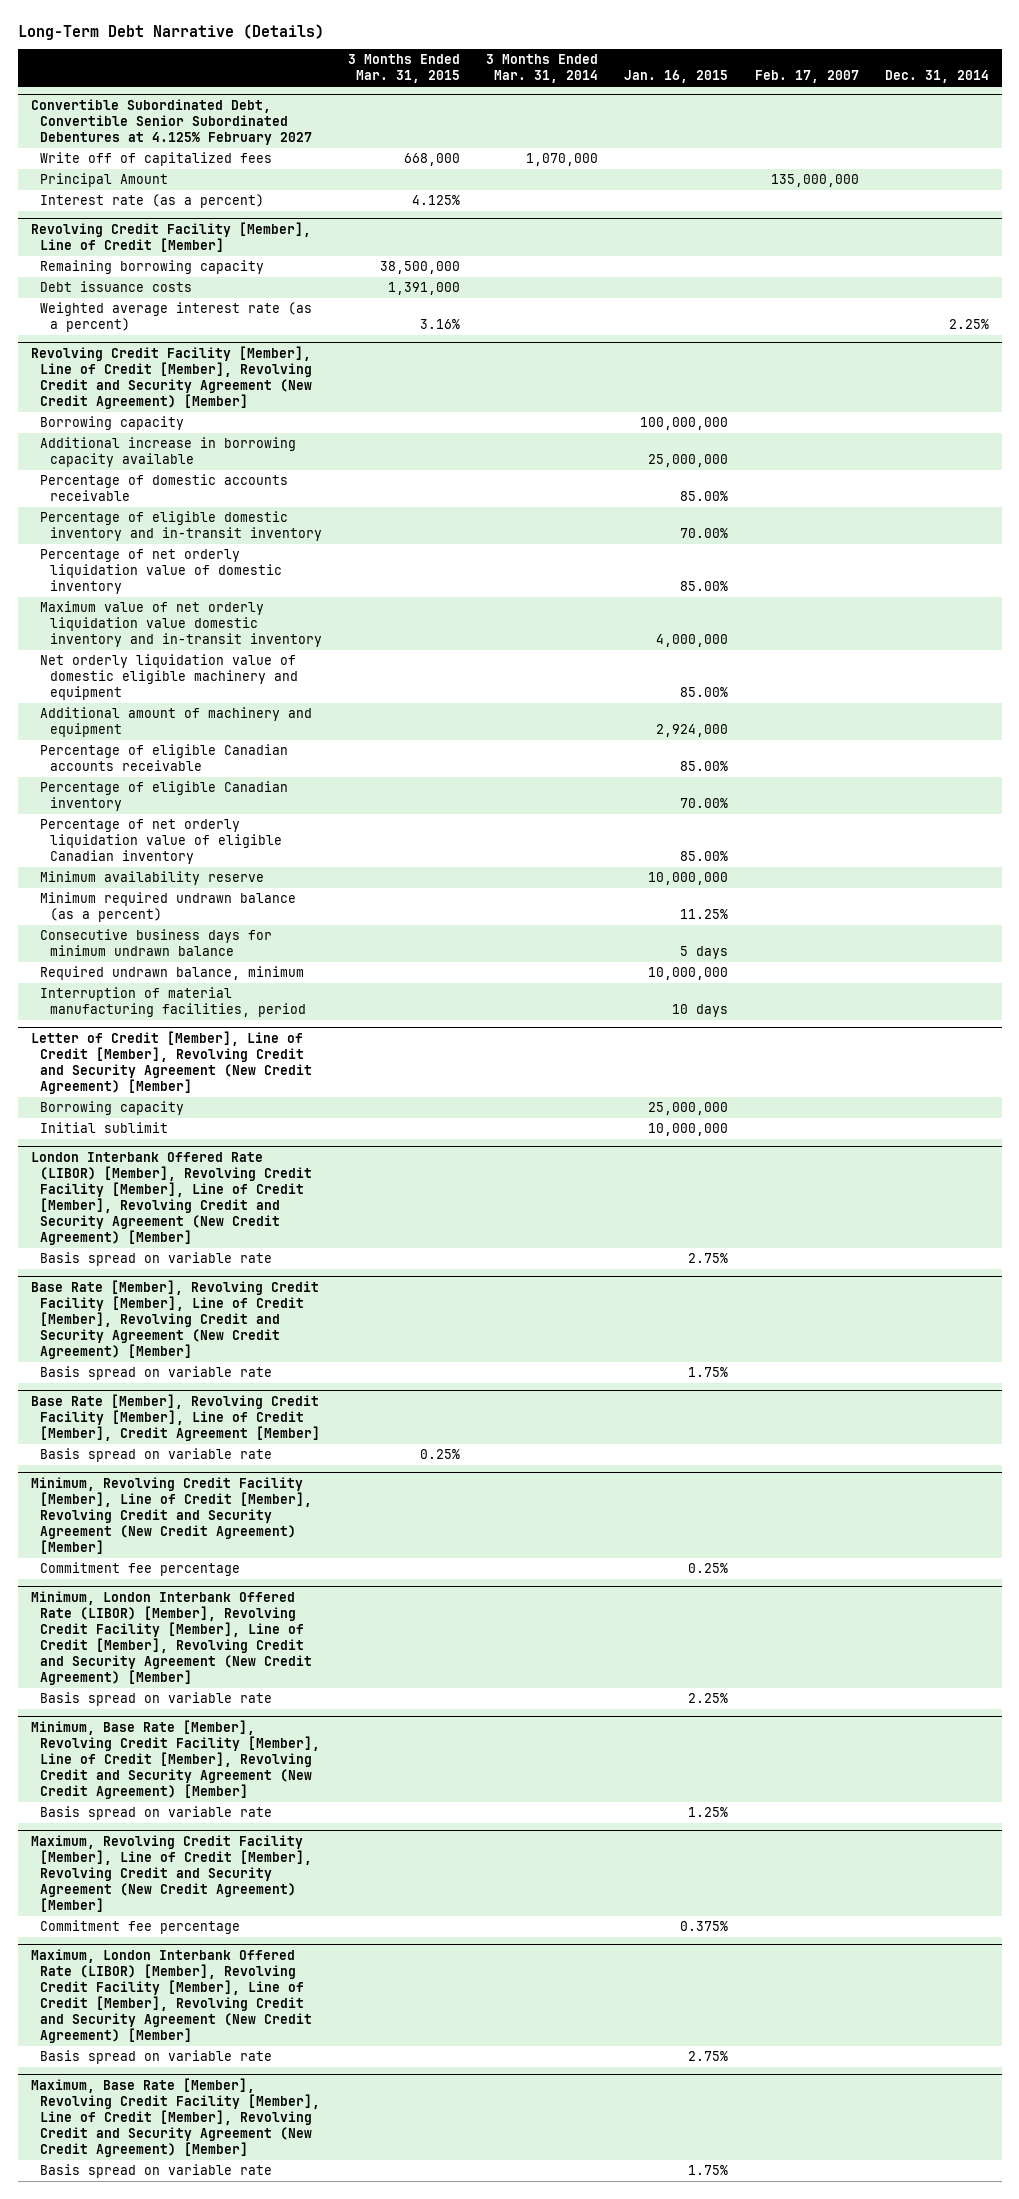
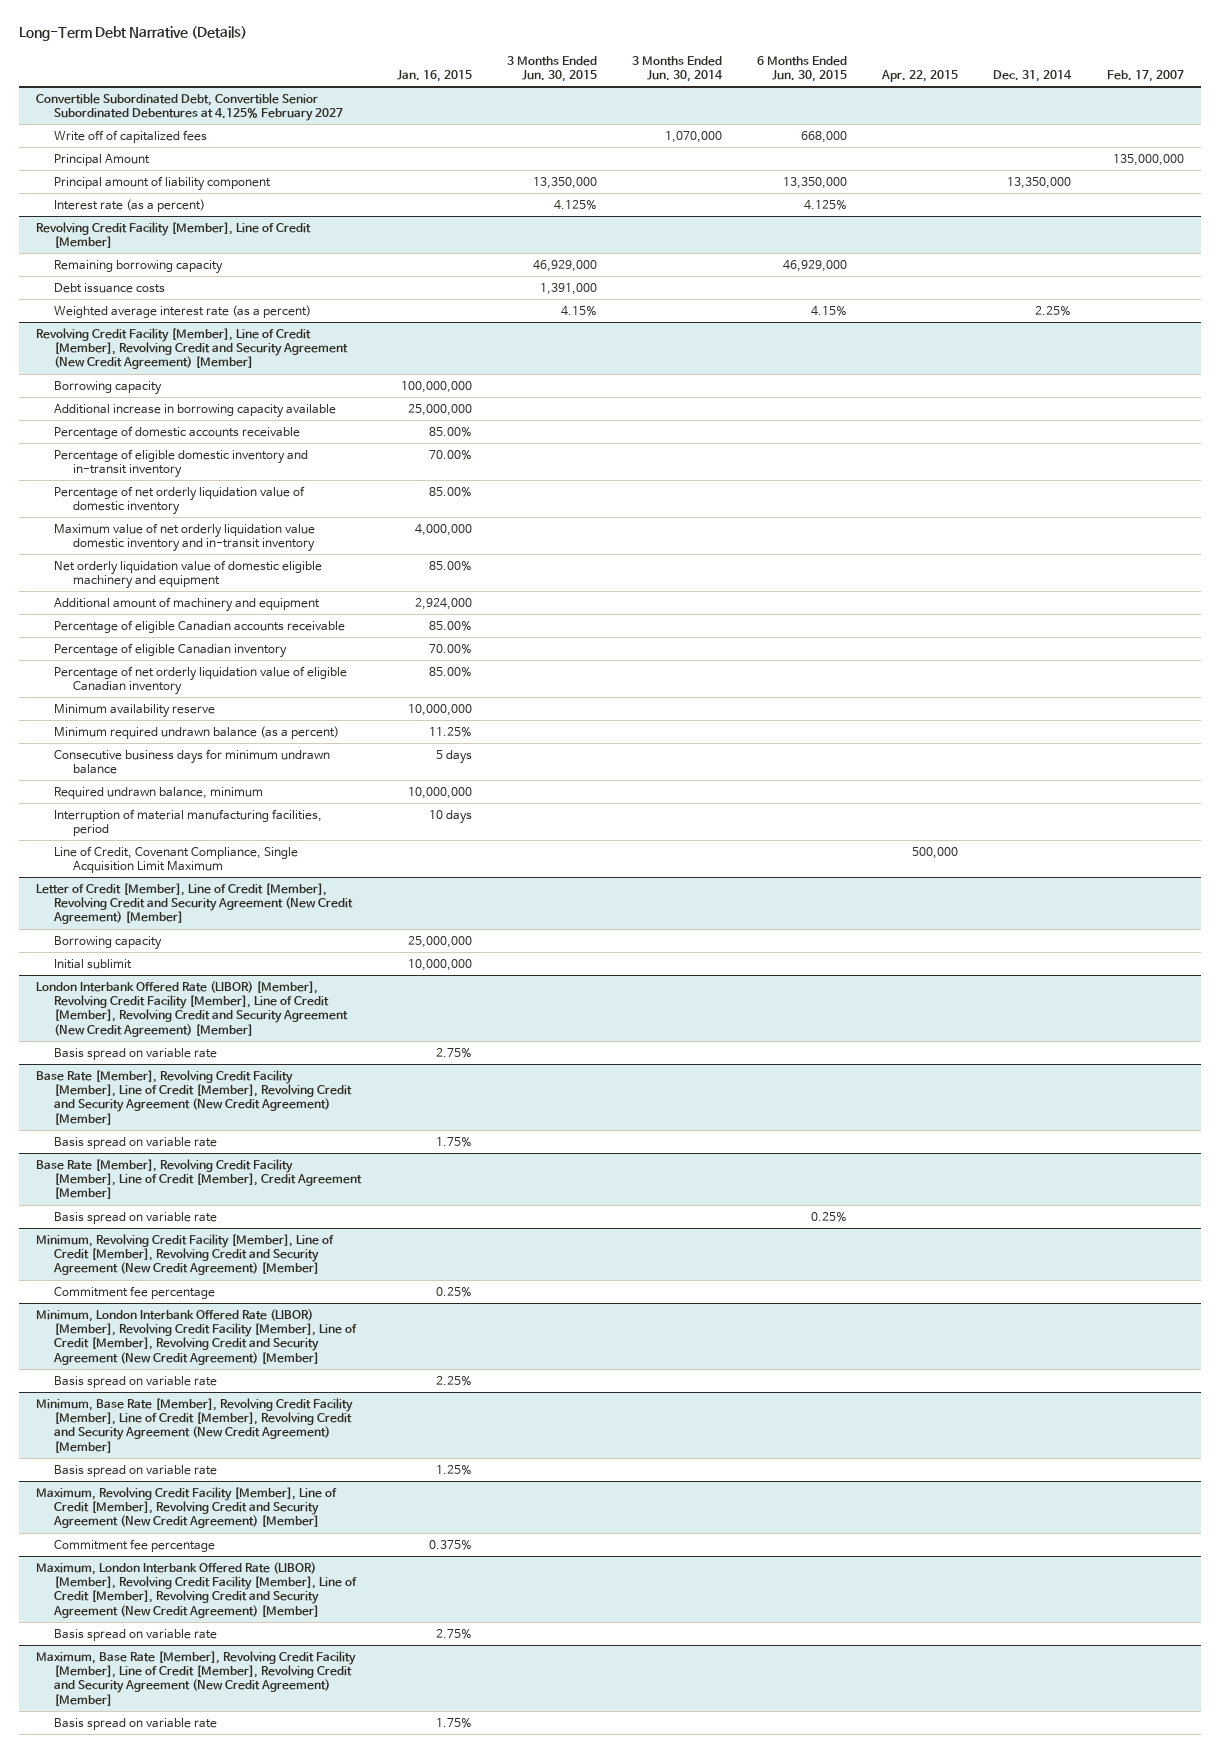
[348,54,461,84] 3 Months Ended Mar. 31, 2015 -> none
[486,54,599,84] 3 Months Ended Mar. 31, 2014 -> none
none -> [506,55,597,82] 3 Months Ended Jun. 30, 2015
none -> [631,55,723,82] 3 Months Ended Jun. 30, 2014
none -> [757,55,848,82] 6 Months Ended Jun. 30, 2015
none -> [881,69,959,82] Apr. 22, 2015
none -> [54,175,272,191] Principal amount of liability component
none -> [54,845,299,874] Line of Credit, Covenant Compliance, Single Acquisition Limit Maximum

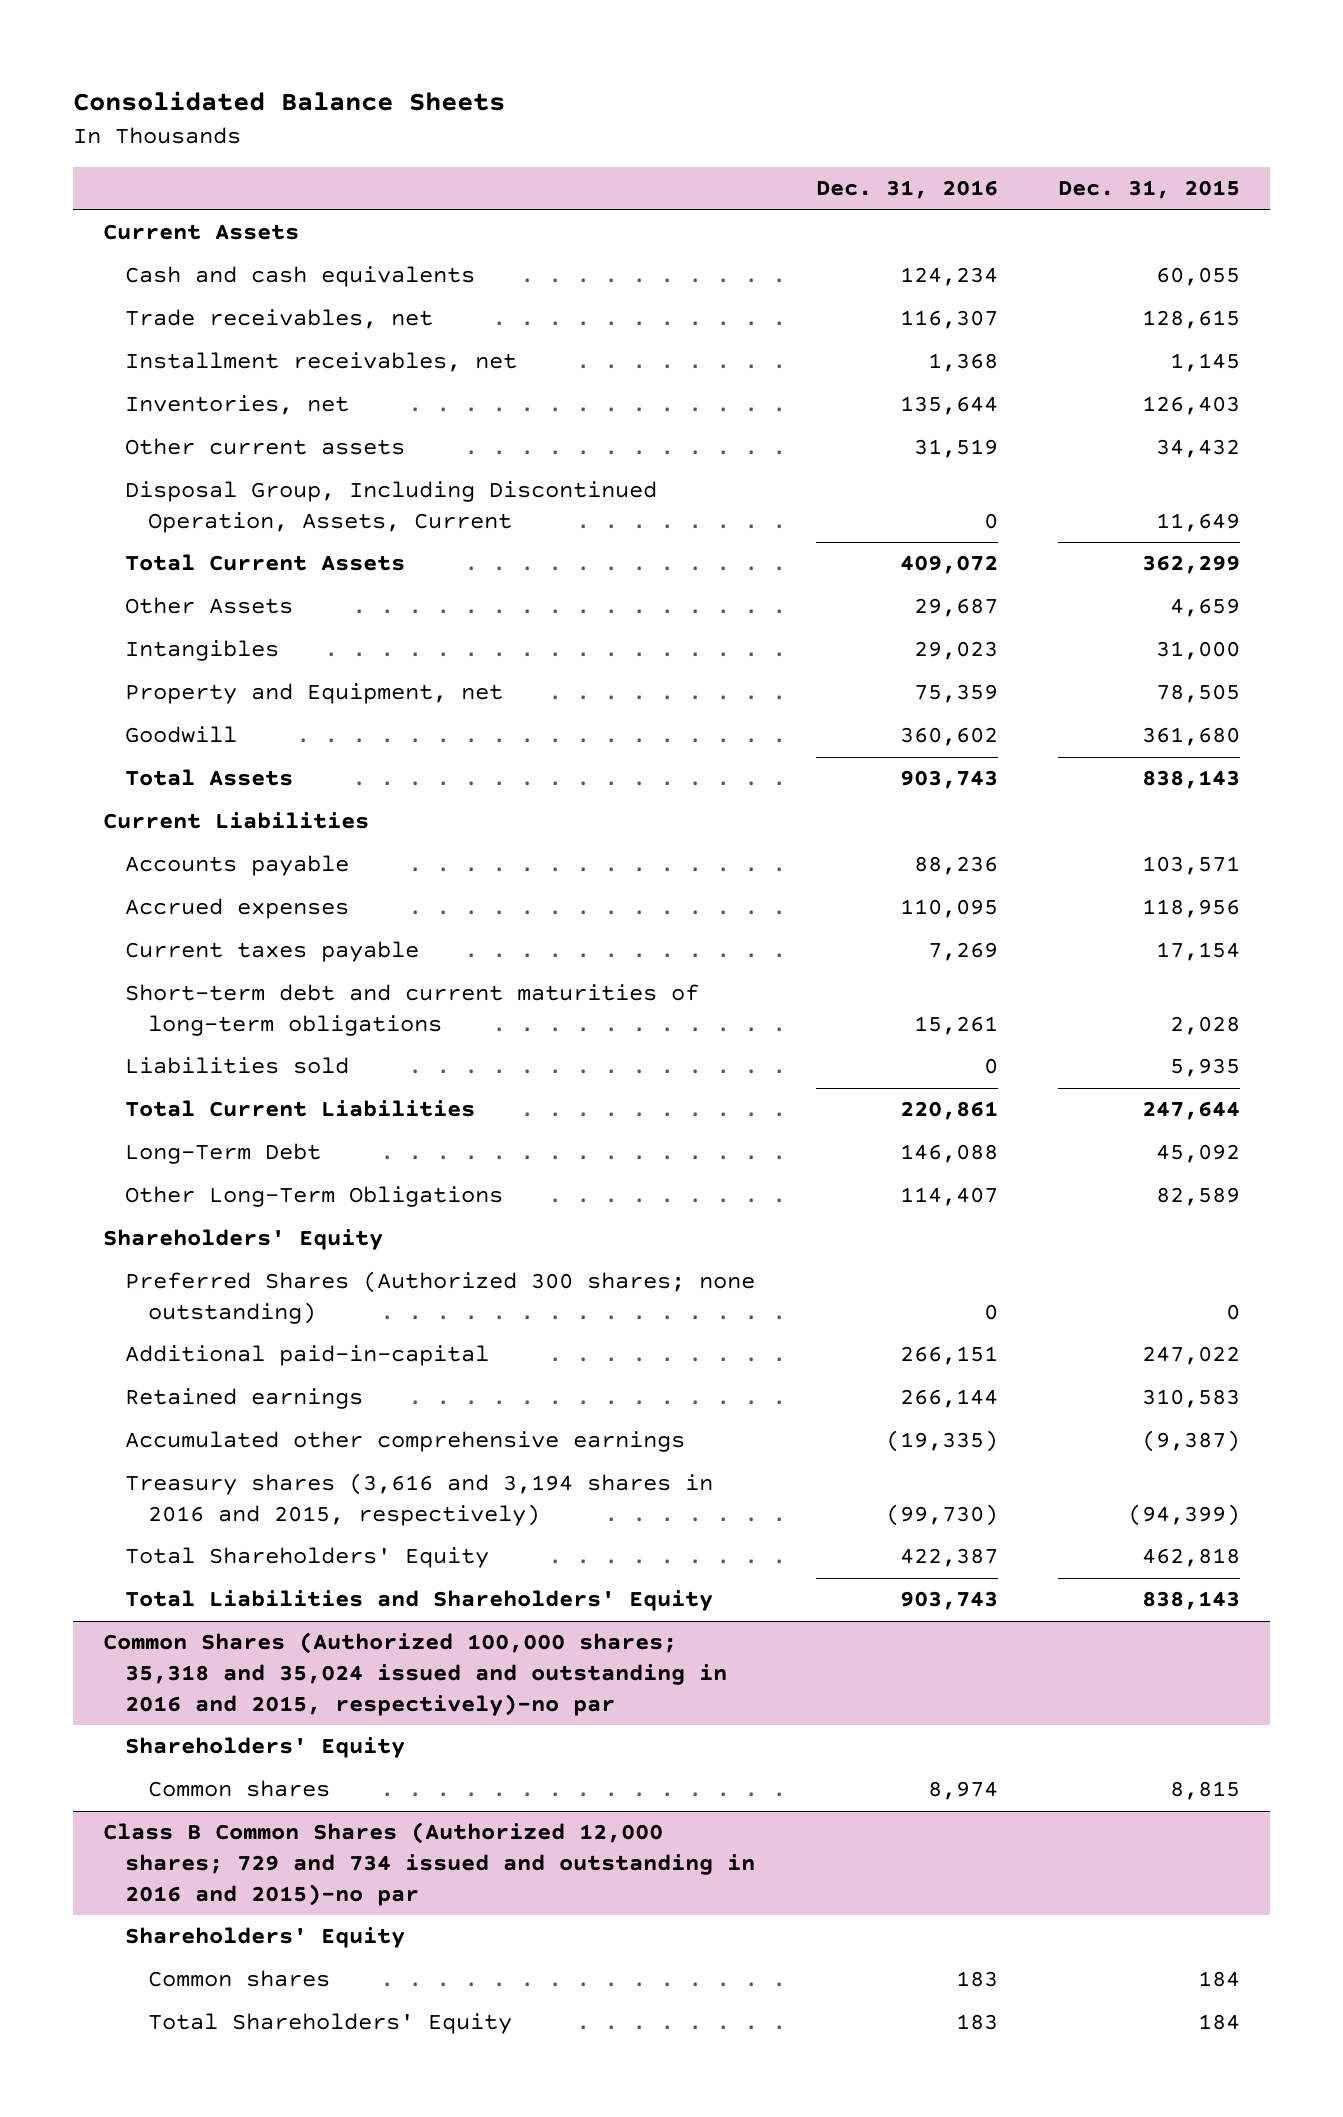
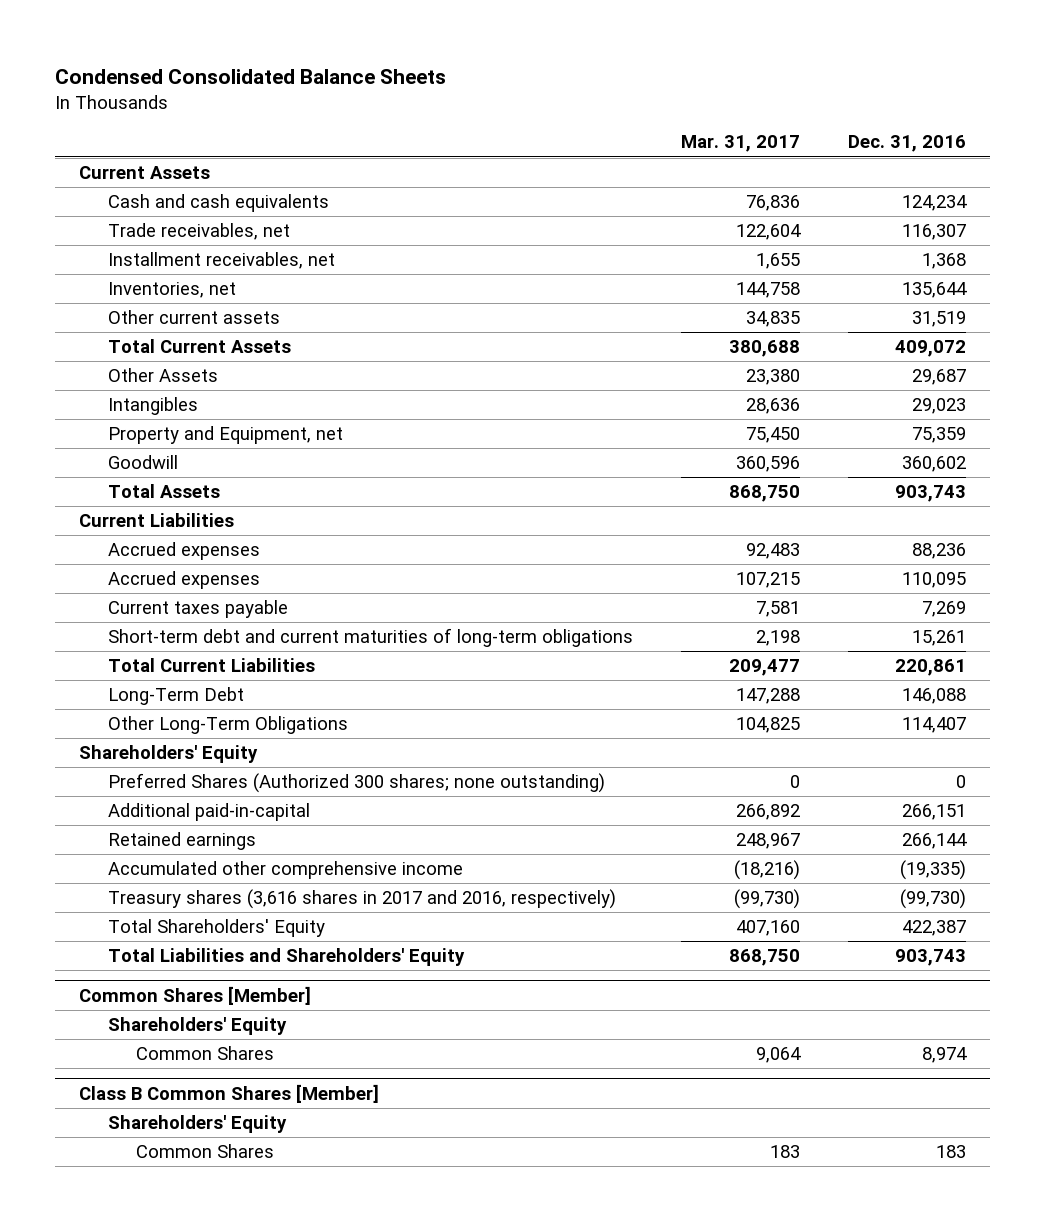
[72,91,505,112] Consolidated Balance Sheets -> [55,68,447,84] Condensed Consolidated Balance Sheets
[1057,180,1240,200] Dec. 31, 2015 -> none
none -> [680,135,800,153] Mar. 31, 2017
[125,481,658,534] Disposal Group, Including Discontinued Operation, Assets, Current -> none
[125,855,350,877] Accounts payable -> [107,542,260,561] Accrued expenses
[125,1057,350,1075] Liabilities sold -> none
[125,1431,686,1453] Accumulated other comprehensive earnings -> [107,861,463,880] Accumulated other comprehensive income
[125,1473,714,1527] Treasury shares (3,616 and 3,194 shares in 2016 and 2015, respectively) -> [107,889,616,910] Treasury shares (3,616 shares in 2017 and 2016, respectively)
[103,1632,728,1716] Common Shares (Authorized 100,000 shares; 35,318 and 35,024 issued and outstanding in 2016 and 2015, respectively)-no par -> [79,986,312,1006] Common Shares [Member]
[147,1780,330,1798] Common shares -> [136,1046,275,1061] Common Shares
[103,1822,756,1906] Class B Common Shares (Authorized 12,000 shares; 729 and 734 issued and outstanding in 2016 and 2015)-no par -> [79,1084,380,1104] Class B Common Shares [Member]
[147,2013,512,2035] Total Shareholders' Equity -> none
[147,1970,330,1988] Common shares -> [136,1144,275,1159] Common Shares

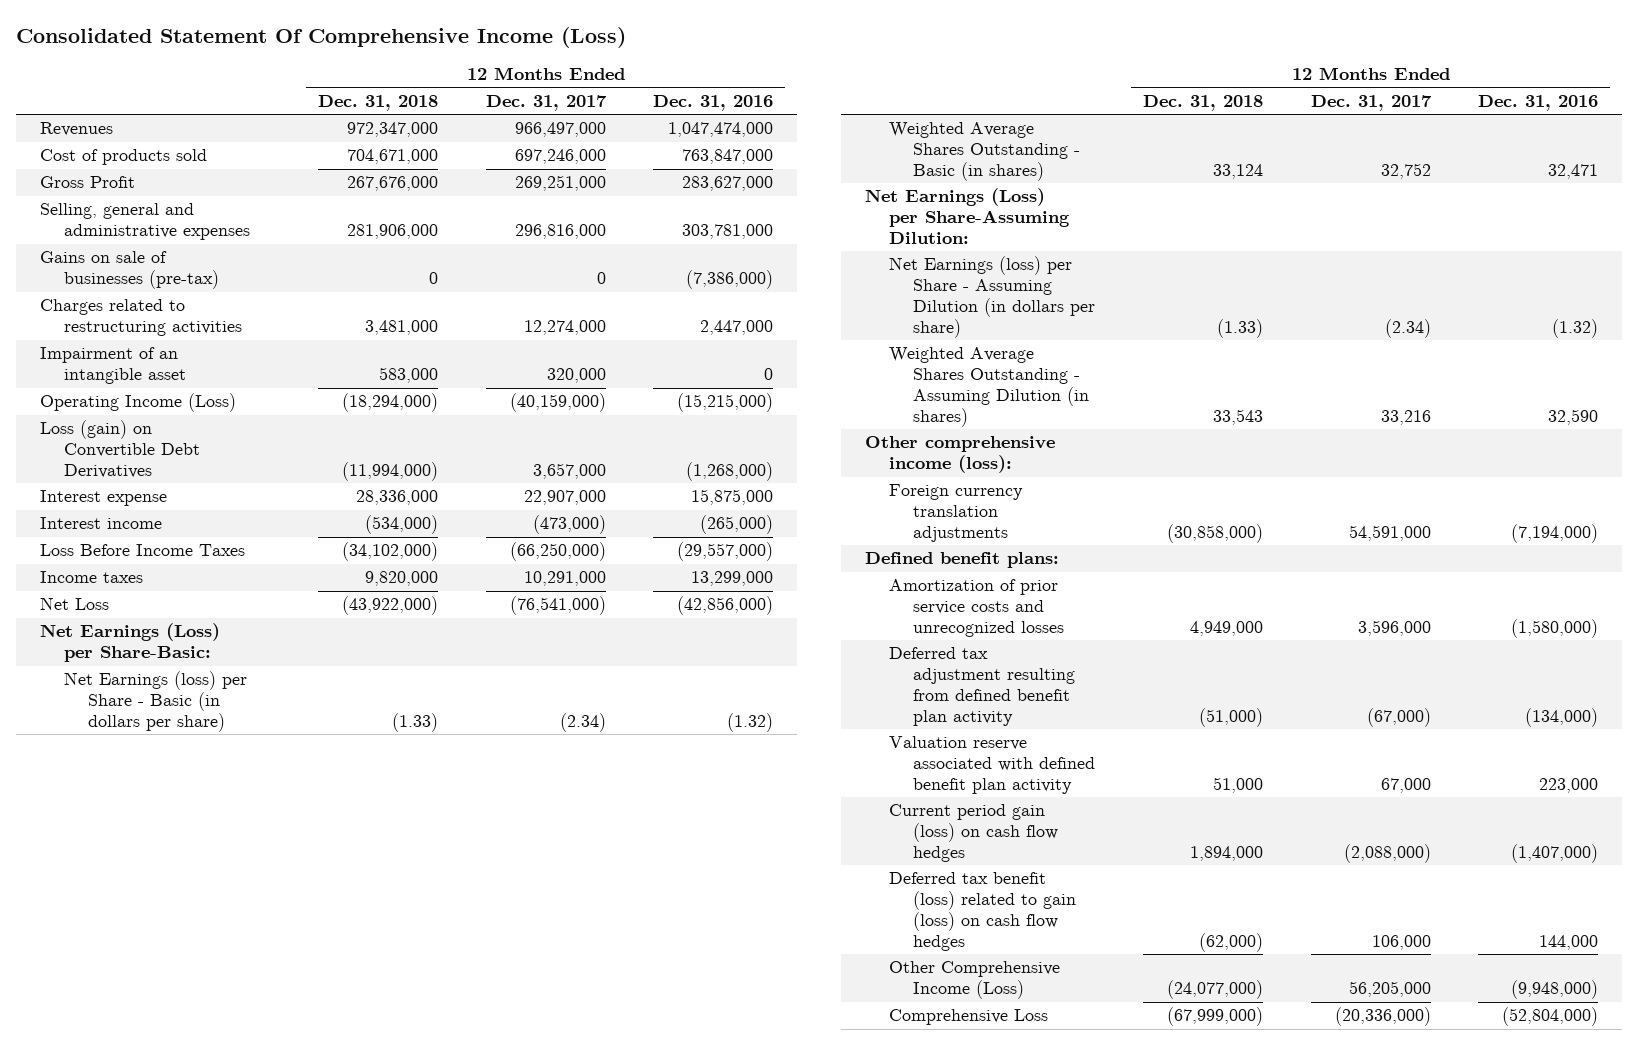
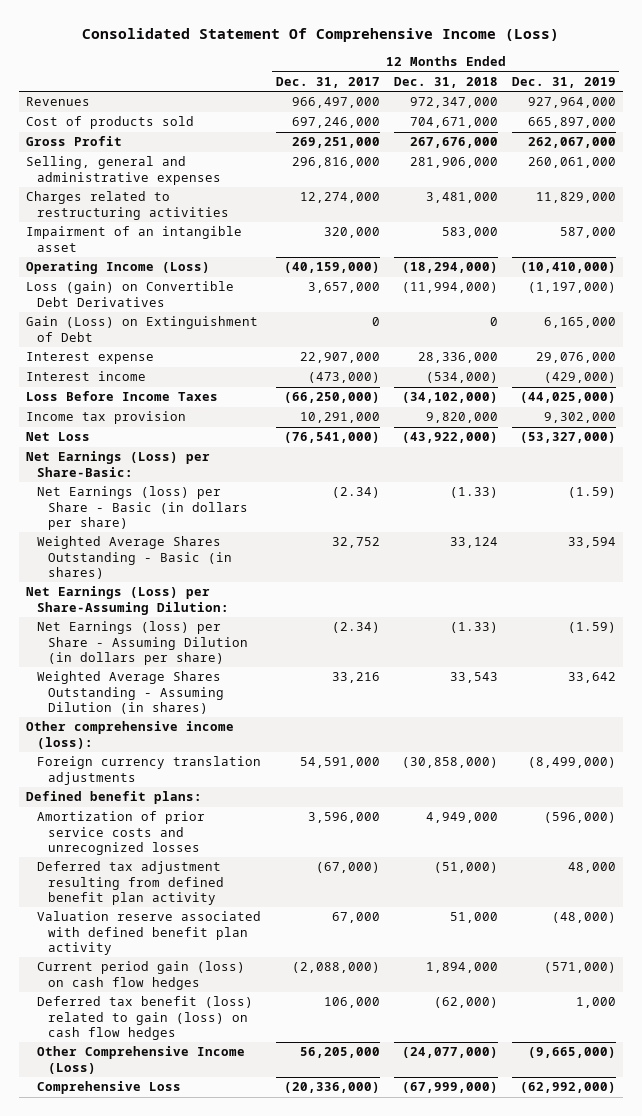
[653,95,774,112] Dec. 31, 2016 -> none
none -> [511,76,616,88] Dec. 31, 2019
[39,251,220,290] Gains on sale of businesses (pre-tax) -> none
none -> [26,316,259,342] Gain (Loss) on Extinguishment of Debt
[39,571,143,584] Income taxes -> [26,411,187,425] Income tax provision

